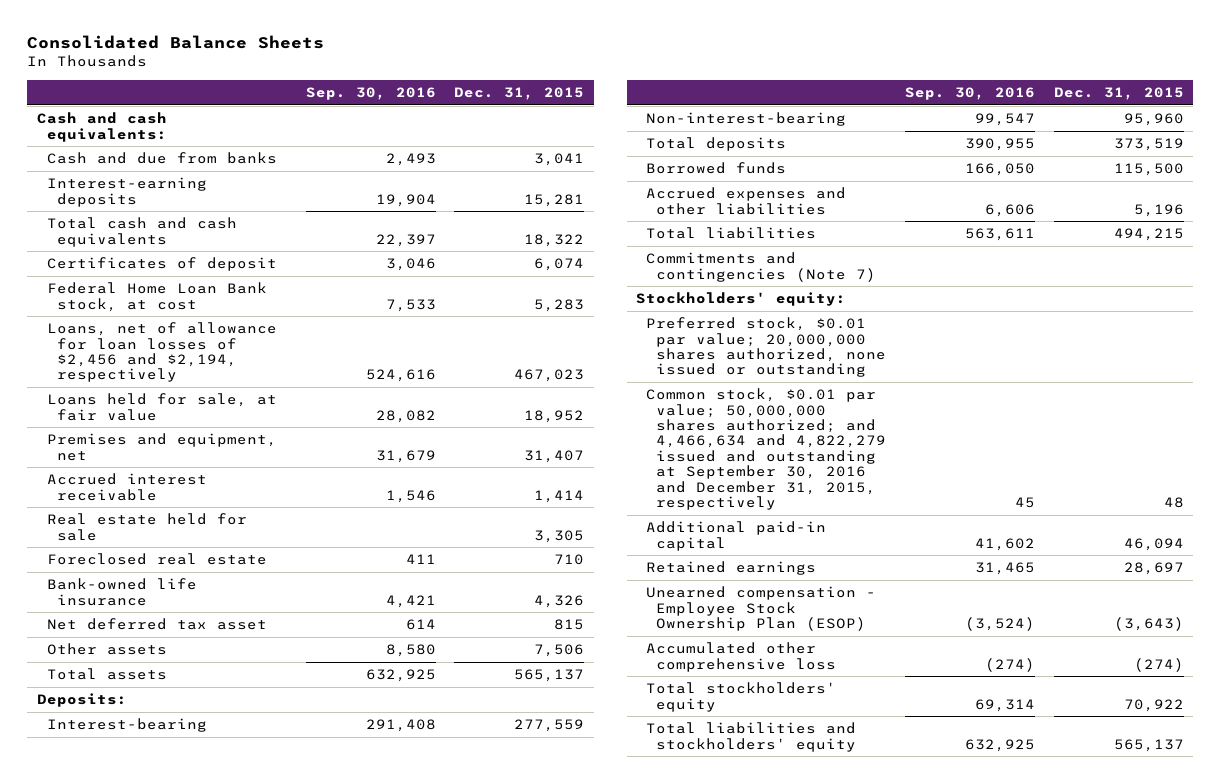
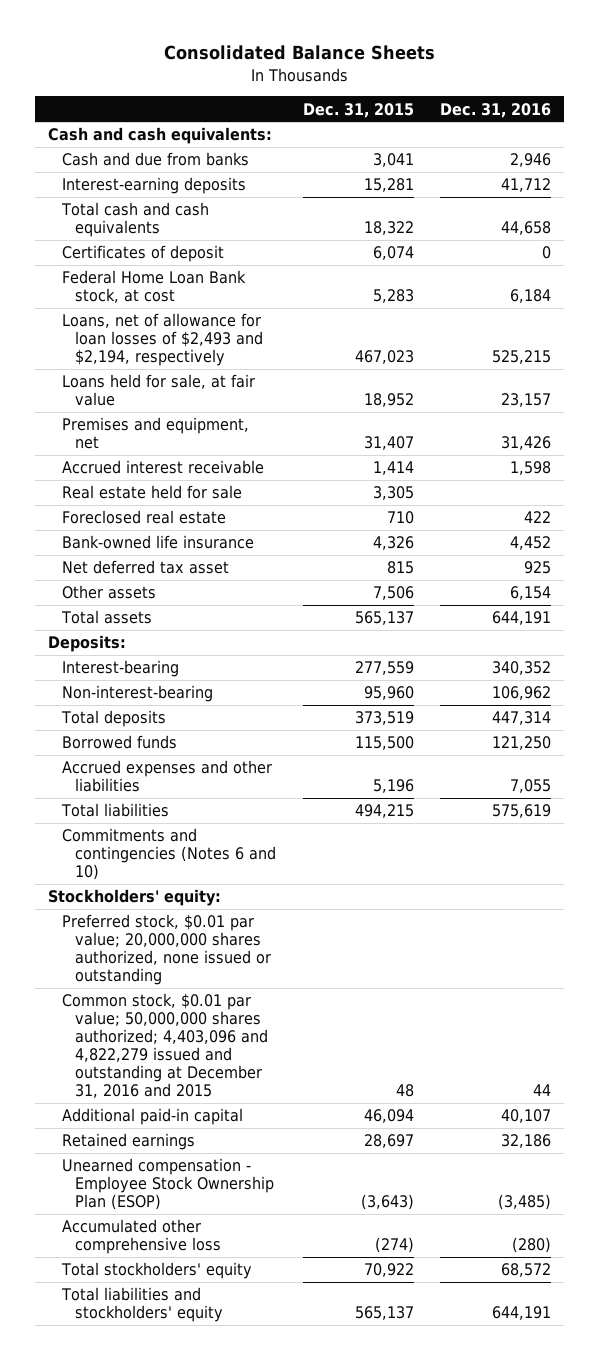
[305,86,436,100] Sep. 30, 2016 -> none
none -> [440,102,552,118] Dec. 31, 2016
[46,322,277,383] Loans, net of allowance for loan losses of $2,456 and $2,194, respectively -> [61,313,264,367] Loans, net of allowance for loan losses of $2,493 and $2,194, respectively
[646,252,877,282] Commitments and contingencies (Note 7) -> [61,828,277,881] Commitments and contingencies (Notes 6 and 10)
[646,388,887,510] Common stock, $0.01 par value; 50,000,000 shares authorized; and 4,466,634 and 4,822,279 issued and outstanding at September 30, 2016 and December 31, 2015, respectively -> [61,993,269,1099] Common stock, $0.01 par value; 50,000,000 shares authorized; 4,403,096 and 4,822,279 issued and outstanding at December 31, 2016 and 2015

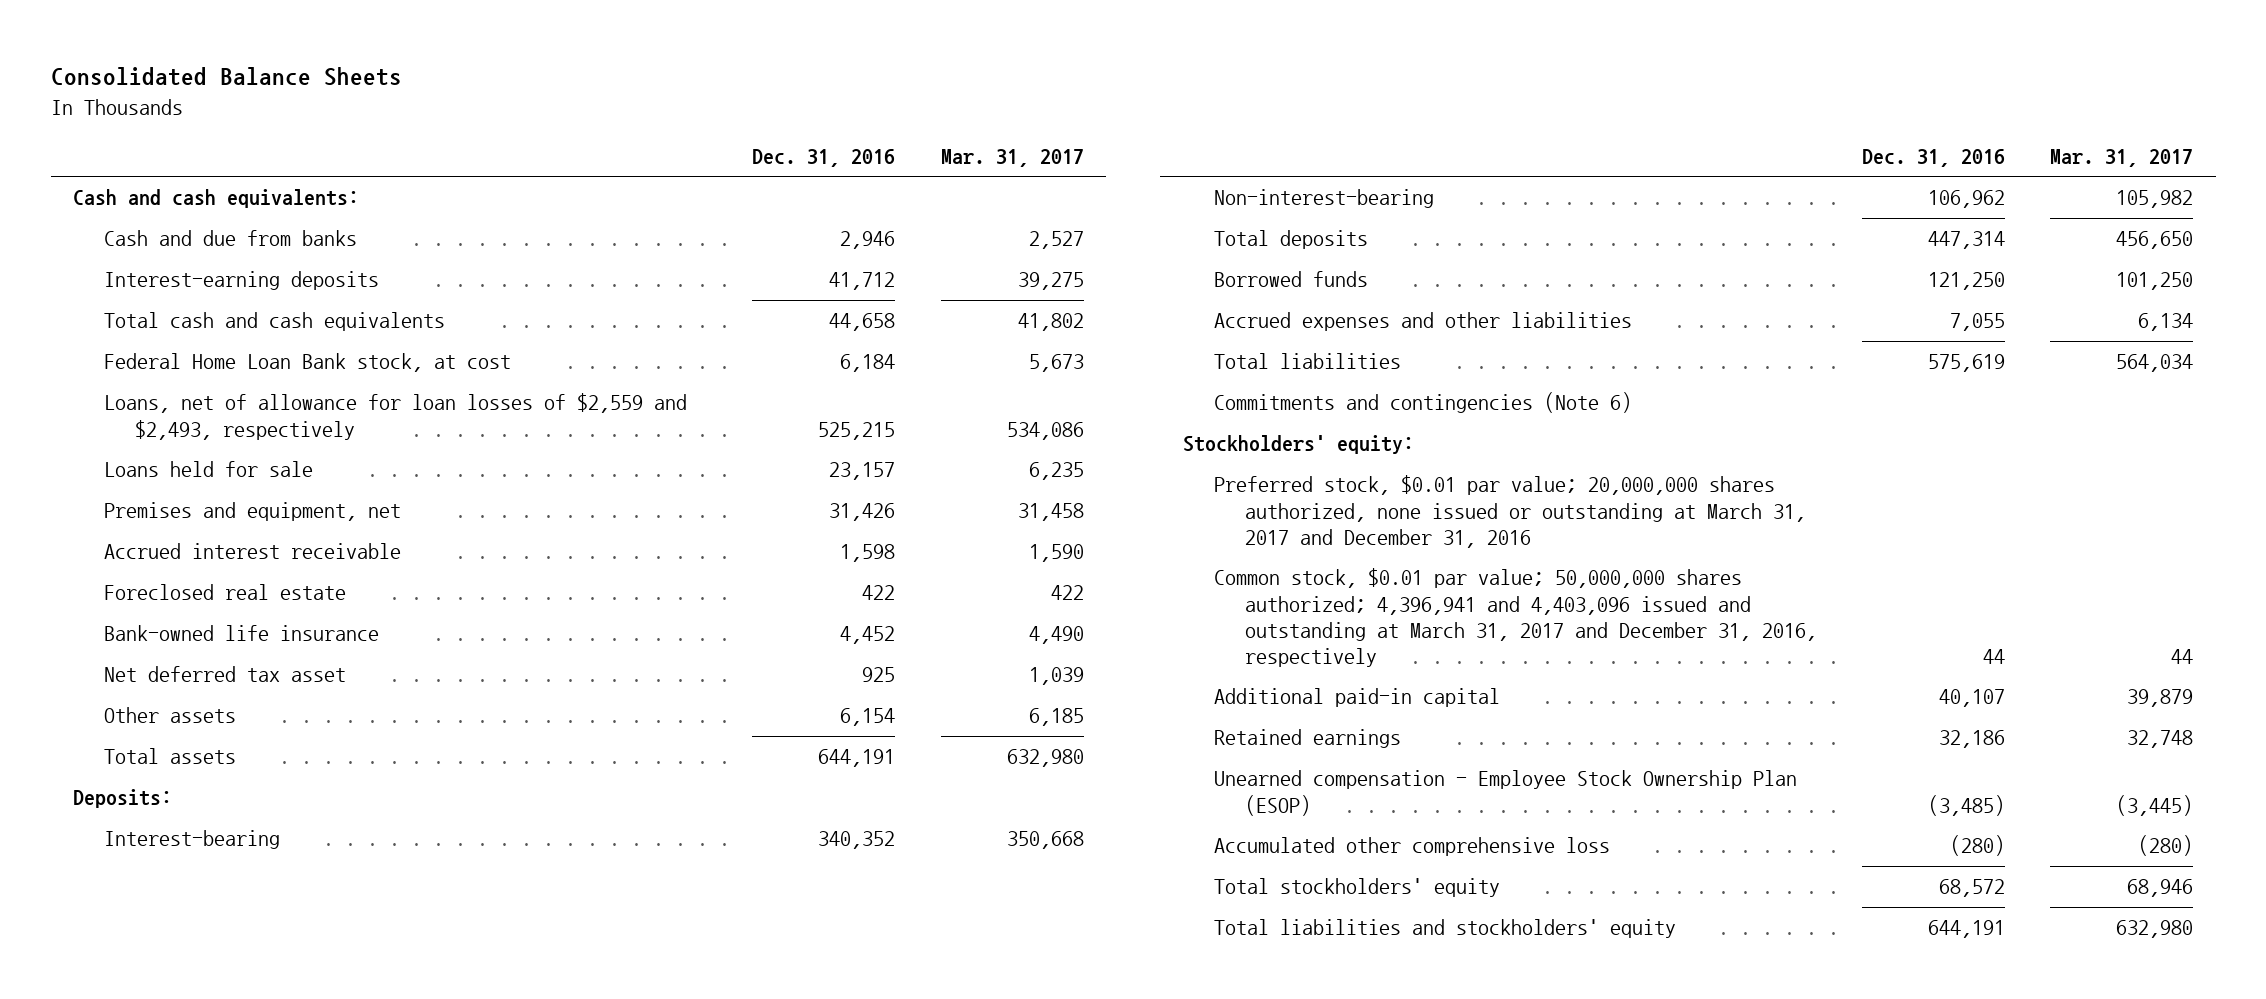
[302,102,414,118] Dec. 31, 2015 -> none
none -> [940,148,1084,167] Mar. 31, 2017
[61,245,224,263] Certificates of deposit -> none
[61,313,264,367] Loans, net of allowance for loan losses of $2,493 and $2,194, respectively -> [104,393,688,440] Loans, net of allowance for loan losses of $2,559 and $2,493, respectively
[61,374,255,407] Loans held for sale, at fair value -> [104,461,314,478] Loans held for sale
[61,485,242,500] Real estate held for sale -> none
[61,828,277,881] Commitments and contingencies (Notes 6 and 10) -> [1213,392,1632,414] Commitments and contingencies (Note 6)
[61,914,272,986] Preferred stock, $0.01 par value; 20,000,000 shares authorized, none issued or outstanding -> [1213,475,1806,548] Preferred stock, $0.01 par value; 20,000,000 shares authorized, none issued or outstanding at March 31, 2017 and December 31, 2016
[61,993,269,1099] Common stock, $0.01 par value; 50,000,000 shares authorized; 4,403,096 and 4,822,279 issued and outstanding at December 31, 2016 and 2015 -> [1213,568,1817,667] Common stock, $0.01 par value; 50,000,000 shares authorized; 4,396,941 and 4,403,096 issued and outstanding at March 31, 2017 and December 31, 2016, respectively

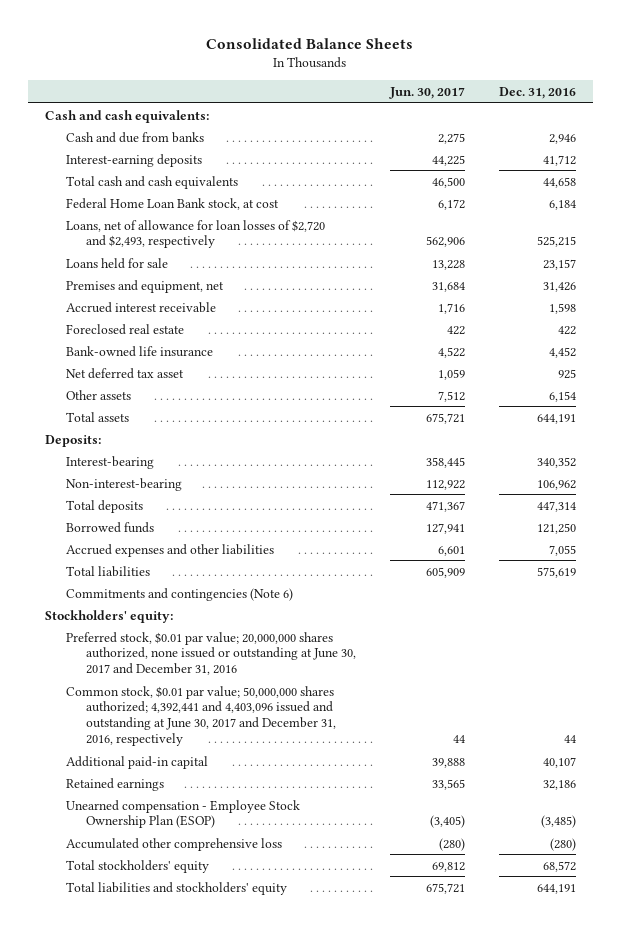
[940,148,1084,167] Mar. 31, 2017 -> none
none -> [389,86,466,99] Jun. 30, 2017
[104,393,688,440] Loans, net of allowance for loan losses of $2,559 and $2,493, respectively -> [65,219,325,249] Loans, net of allowance for loan losses of $2,720 and $2,493, respectively
[1213,475,1806,548] Preferred stock, $0.01 par value; 20,000,000 shares authorized, none issued or outstanding at March 31, 2017 and December 31, 2016 -> [65,631,357,676] Preferred stock, $0.01 par value; 20,000,000 shares authorized, none issued or outstanding at June 30, 2017 and December 31, 2016
[1213,568,1817,667] Common stock, $0.01 par value; 50,000,000 shares authorized; 4,396,941 and 4,403,096 issued and outstanding at March 31, 2017 and December 31, 2016, respectively -> [65,685,337,747] Common stock, $0.01 par value; 50,000,000 shares authorized; 4,392,441 and 4,403,096 issued and outstanding at June 30, 2017 and December 31, 2016, respectively

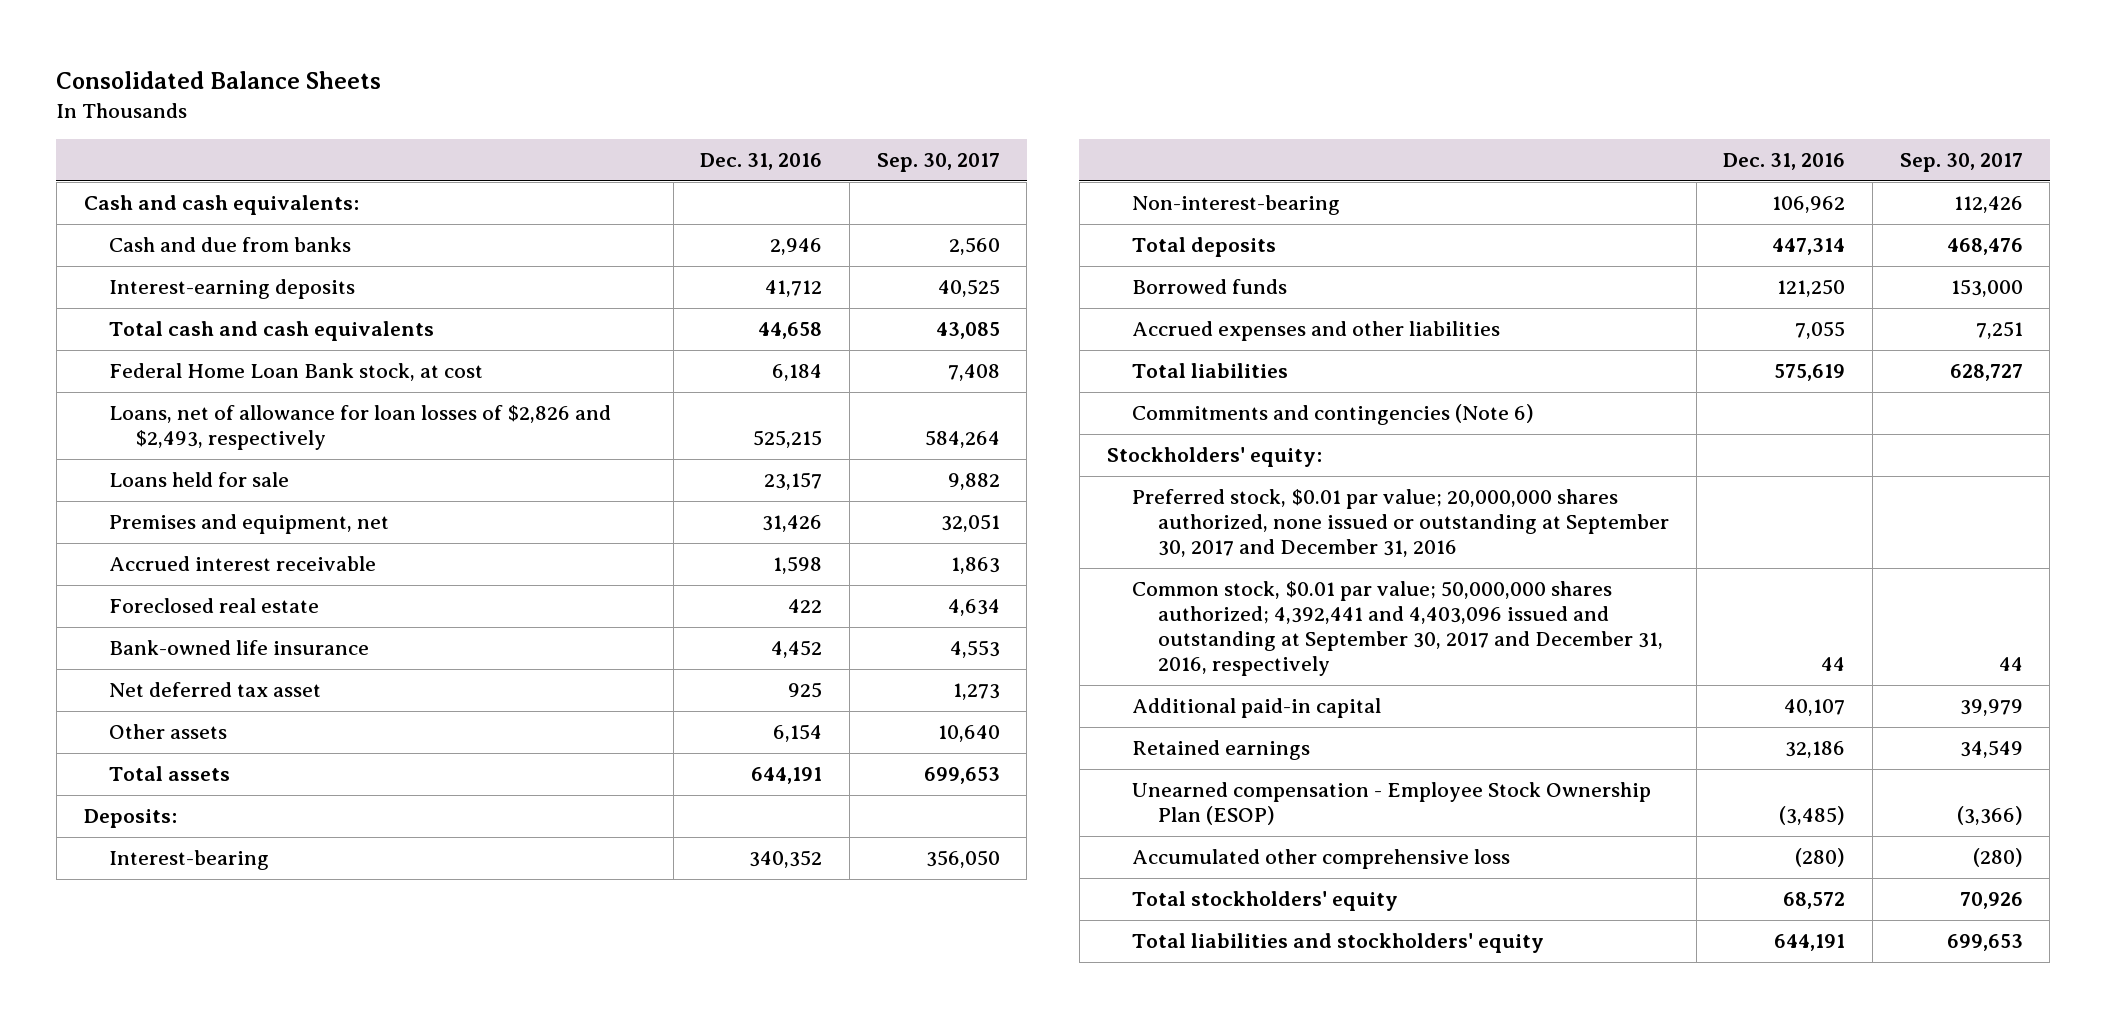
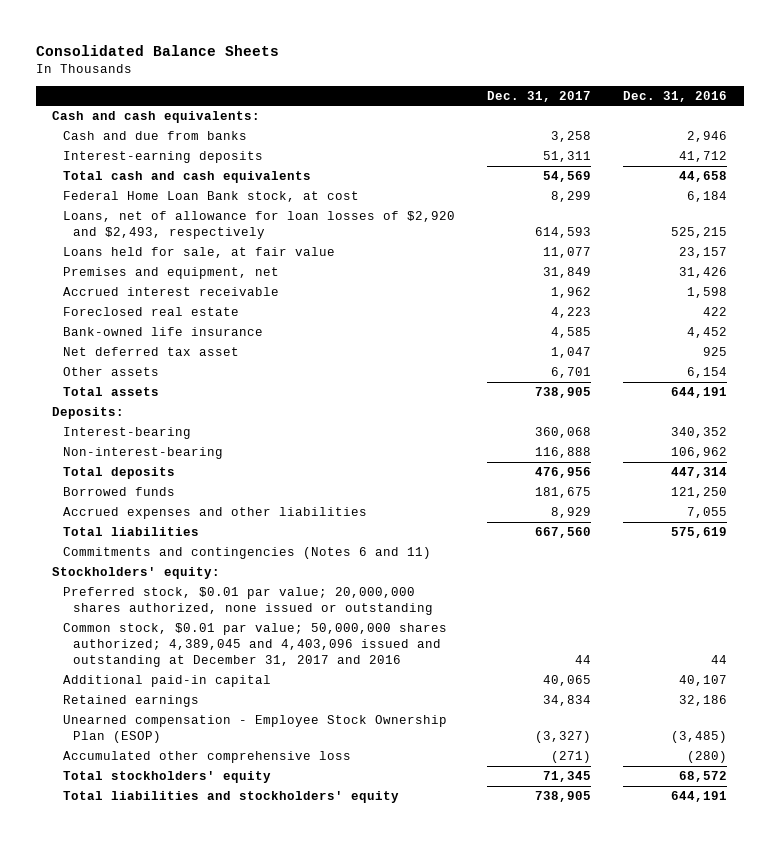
[876,152,1000,172] Sep. 30, 2017 -> none
none -> [487,90,592,102] Dec. 31, 2017
[109,405,612,451] Loans, net of allowance for loan losses of $2,826 and $2,493, respectively -> [62,211,455,239] Loans, net of allowance for loan losses of $2,920 and $2,493, respectively
[109,472,290,488] Loans held for sale -> [62,247,335,259] Loans held for sale, at fair value
[1132,404,1535,426] Commitments and contingencies (Note 6) -> [62,547,431,560] Commitments and contingencies (Notes 6 and 11)
[1132,489,1669,558] Preferred stock, $0.01 par value; 20,000,000 shares authorized, none issued or outstanding at September 30, 2017 and December 31, 2016 -> [62,587,434,615] Preferred stock, $0.01 par value; 20,000,000 shares authorized, none issued or outstanding
[1132,581,1663,677] Common stock, $0.01 par value; 50,000,000 shares authorized; 4,392,441 and 4,403,096 issued and outstanding at September 30, 2017 and December 31, 2016, respectively -> [62,623,447,667] Common stock, $0.01 par value; 50,000,000 shares authorized; 4,389,045 and 4,403,096 issued and outstanding at December 31, 2017 and 2016

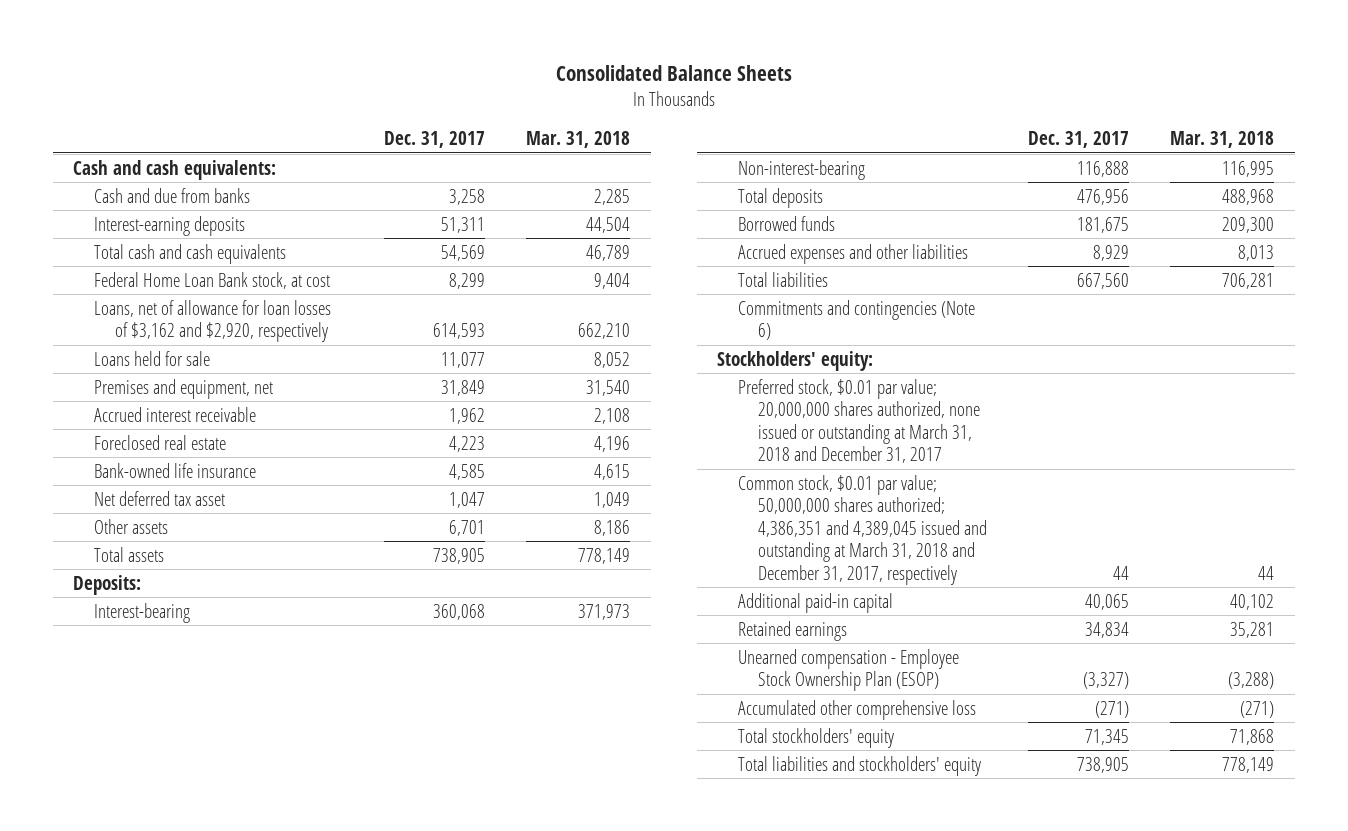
[623,90,728,102] Dec. 31, 2016 -> none
none -> [526,130,631,148] Mar. 31, 2018
[62,211,455,239] Loans, net of allowance for loan losses of $2,920 and $2,493, respectively -> [93,299,331,343] Loans, net of allowance for loan losses of $3,162 and $2,920, respectively
[62,247,335,259] Loans held for sale, at fair value -> [93,350,210,366] Loans held for sale
[62,547,431,560] Commitments and contingencies (Notes 6 and 11) -> [737,299,975,341] Commitments and contingencies (Note 6)
[62,587,434,615] Preferred stock, $0.01 par value; 20,000,000 shares authorized, none issued or outstanding -> [737,378,981,464] Preferred stock, $0.01 par value; 20,000,000 shares authorized, none issued or outstanding at March 31, 2018 and December 31, 2017
[62,623,447,667] Common stock, $0.01 par value; 50,000,000 shares authorized; 4,389,045 and 4,403,096 issued and outstanding at December 31, 2017 and 2016 -> [737,474,988,585] Common stock, $0.01 par value; 50,000,000 shares authorized; 4,386,351 and 4,389,045 issued and outstanding at March 31, 2018 and December 31, 2017, respectively

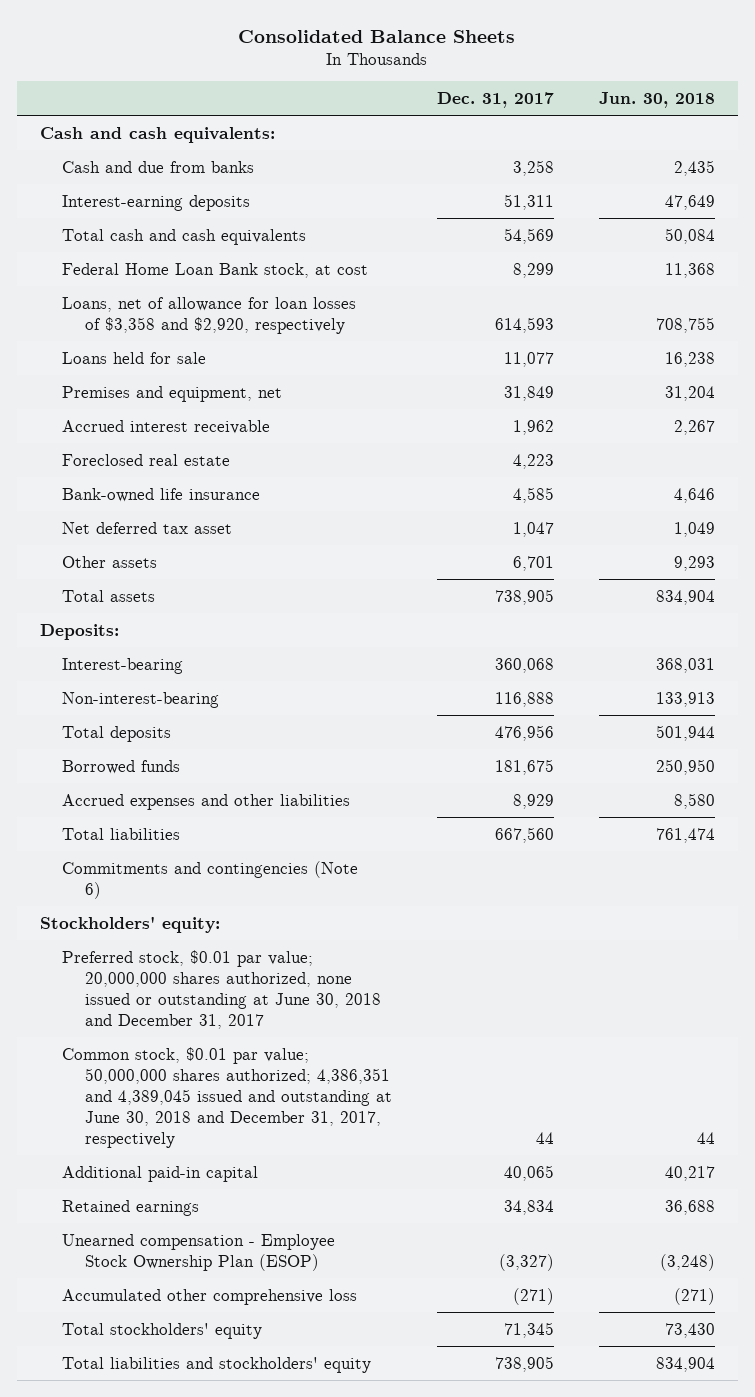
[526,130,631,148] Mar. 31, 2018 -> none
none -> [599,92,716,109] Jun. 30, 2018
[93,299,331,343] Loans, net of allowance for loan losses of $3,162 and $2,920, respectively -> [62,296,357,334] Loans, net of allowance for loan losses of $3,358 and $2,920, respectively
[737,378,981,464] Preferred stock, $0.01 par value; 20,000,000 shares authorized, none issued or outstanding at March 31, 2018 and December 31, 2017 -> [62,949,381,1029] Preferred stock, $0.01 par value; 20,000,000 shares authorized, none issued or outstanding at June 30, 2018 and December 31, 2017
[737,474,988,585] Common stock, $0.01 par value; 50,000,000 shares authorized; 4,386,351 and 4,389,045 issued and outstanding at March 31, 2018 and December 31, 2017, respectively -> [62,1046,392,1148] Common stock, $0.01 par value; 50,000,000 shares authorized; 4,386,351 and 4,389,045 issued and outstanding at June 30, 2018 and December 31, 2017, respectively

